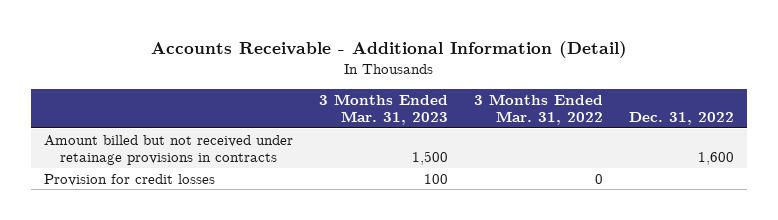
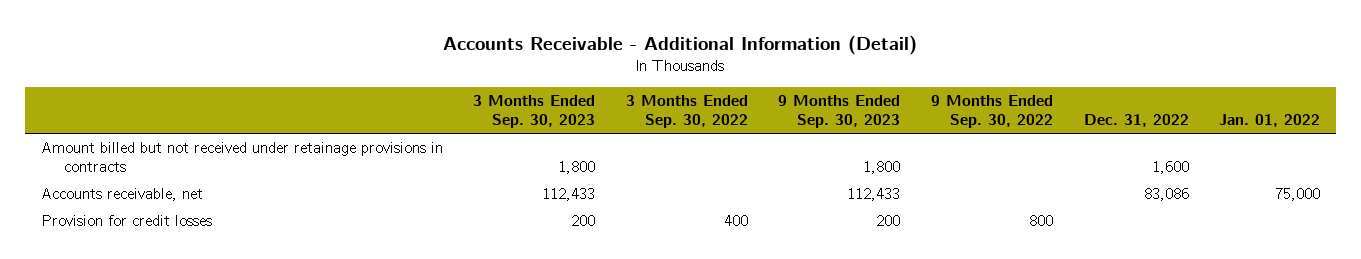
[318,93,448,125] 3 Months Ended Mar. 31, 2023 -> none
[473,93,603,125] 3 Months Ended Mar. 31, 2022 -> none
none -> [473,95,596,129] 3 Months Ended Sep. 30, 2023
none -> [625,95,748,129] 3 Months Ended Sep. 30, 2022
none -> [778,95,901,129] 9 Months Ended Sep. 30, 2023
none -> [931,95,1054,129] 9 Months Ended Sep. 30, 2022
none -> [1219,114,1321,128] Jan. 01, 2022
none -> [40,188,203,202] Accounts receivable, net

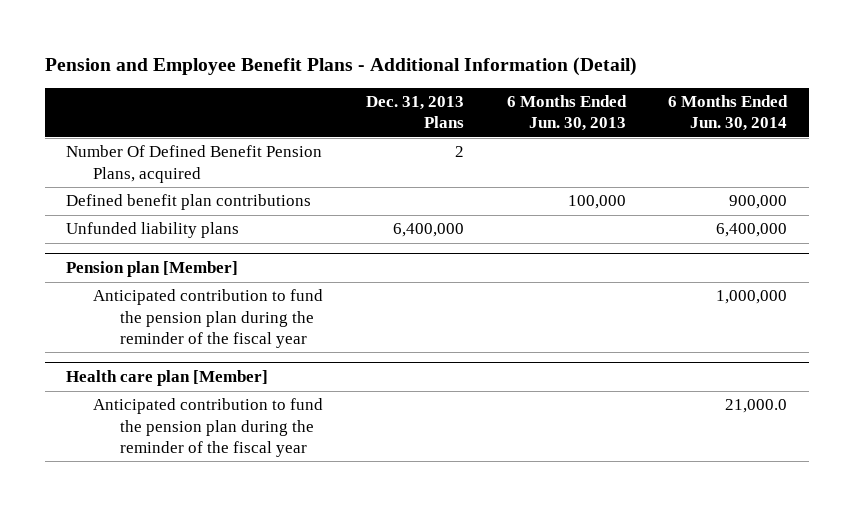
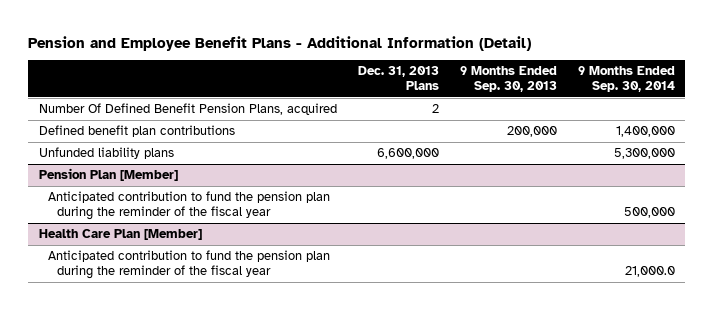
[506,95,627,132] 6 Months Ended Jun. 30, 2013 -> none
[668,95,789,132] 6 Months Ended Jun. 30, 2014 -> none
none -> [459,66,557,92] 9 Months Ended Sep. 30, 2013
none -> [577,66,675,92] 9 Months Ended Sep. 30, 2014
[392,223,464,238] 6,400,000 -> [376,148,439,160] 6,600,000
[66,261,239,278] Pension plan [Member] -> [38,168,178,182] Pension Plan [Member]
[66,370,269,387] Health care plan [Member] -> [38,229,202,241] Health Care Plan [Member]

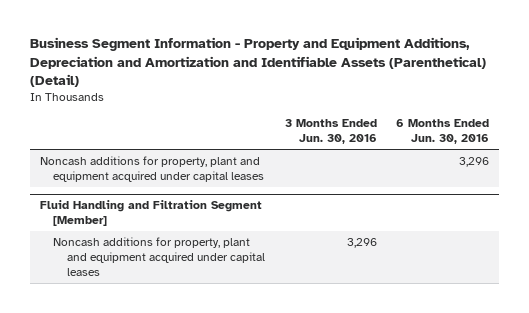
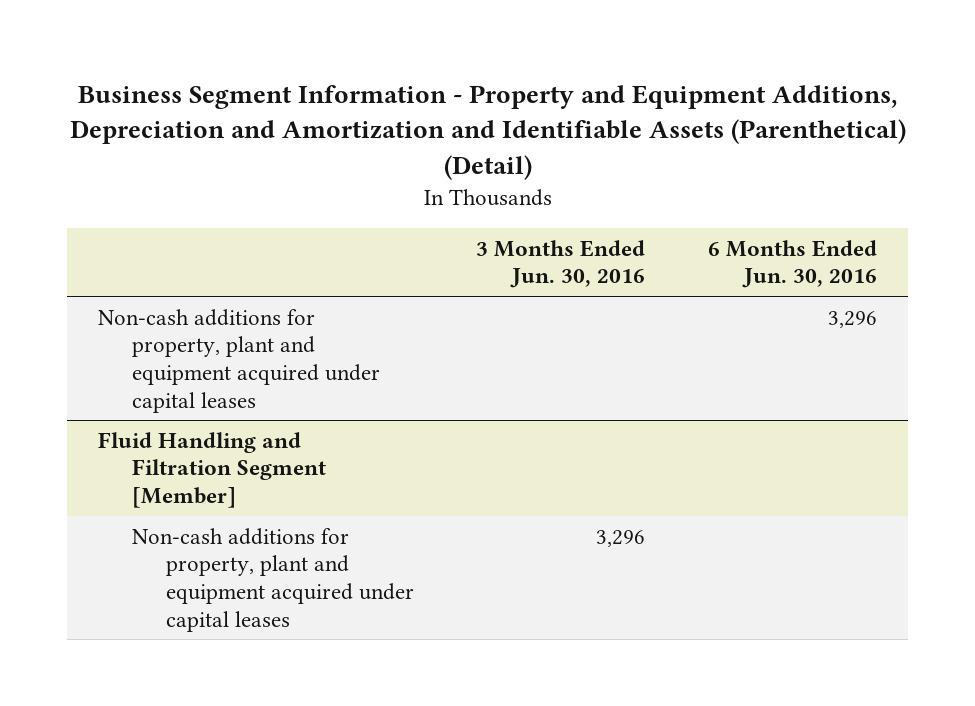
[39,155,265,182] Noncash additions for property, plant and equipment acquired under capital leases -> [98,308,380,413] Non-cash additions for property, plant and equipment acquired under capital leases
[53,236,265,276] Noncash additions for property, plant and equipment acquired under capital leases -> [131,527,414,632] Non-cash additions for property, plant and equipment acquired under capital leases

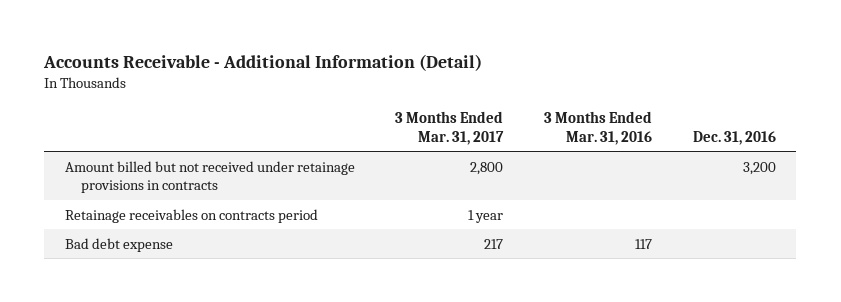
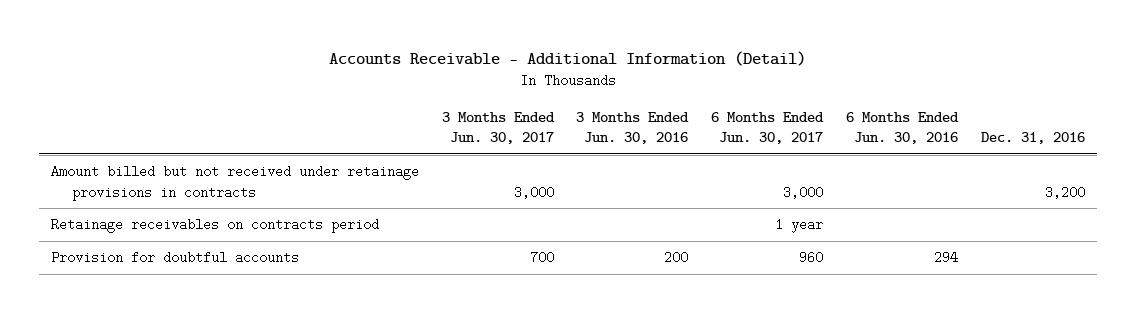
[395,111,505,145] 3 Months Ended Mar. 31, 2017 -> none
[544,111,653,145] 3 Months Ended Mar. 31, 2016 -> none
none -> [441,111,555,145] 3 Months Ended Jun. 30, 2017
none -> [576,111,690,145] 3 Months Ended Jun. 30, 2016
none -> [711,111,825,145] 6 Months Ended Jun. 30, 2017
none -> [846,111,960,145] 6 Months Ended Jun. 30, 2016
[64,237,173,252] Bad debt expense -> [50,251,299,265] Provision for doubtful accounts

